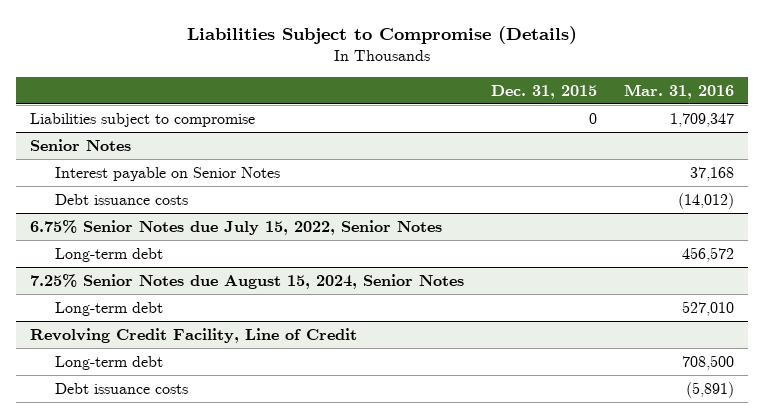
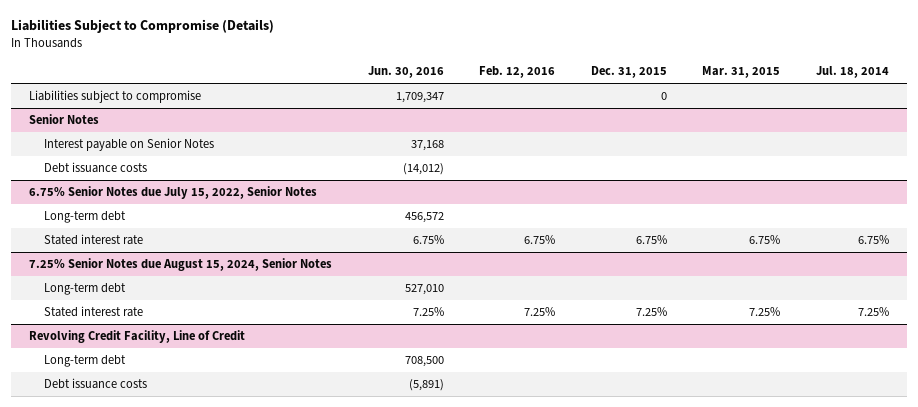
[623,83,734,99] Mar. 31, 2016 -> none
none -> [367,66,444,79] Jun. 30, 2016
none -> [479,66,556,79] Feb. 12, 2016
none -> [702,66,781,79] Mar. 31, 2015
none -> [816,66,890,79] Jul. 18, 2014
none -> [43,234,143,246] Stated interest rate
none -> [43,306,143,318] Stated interest rate

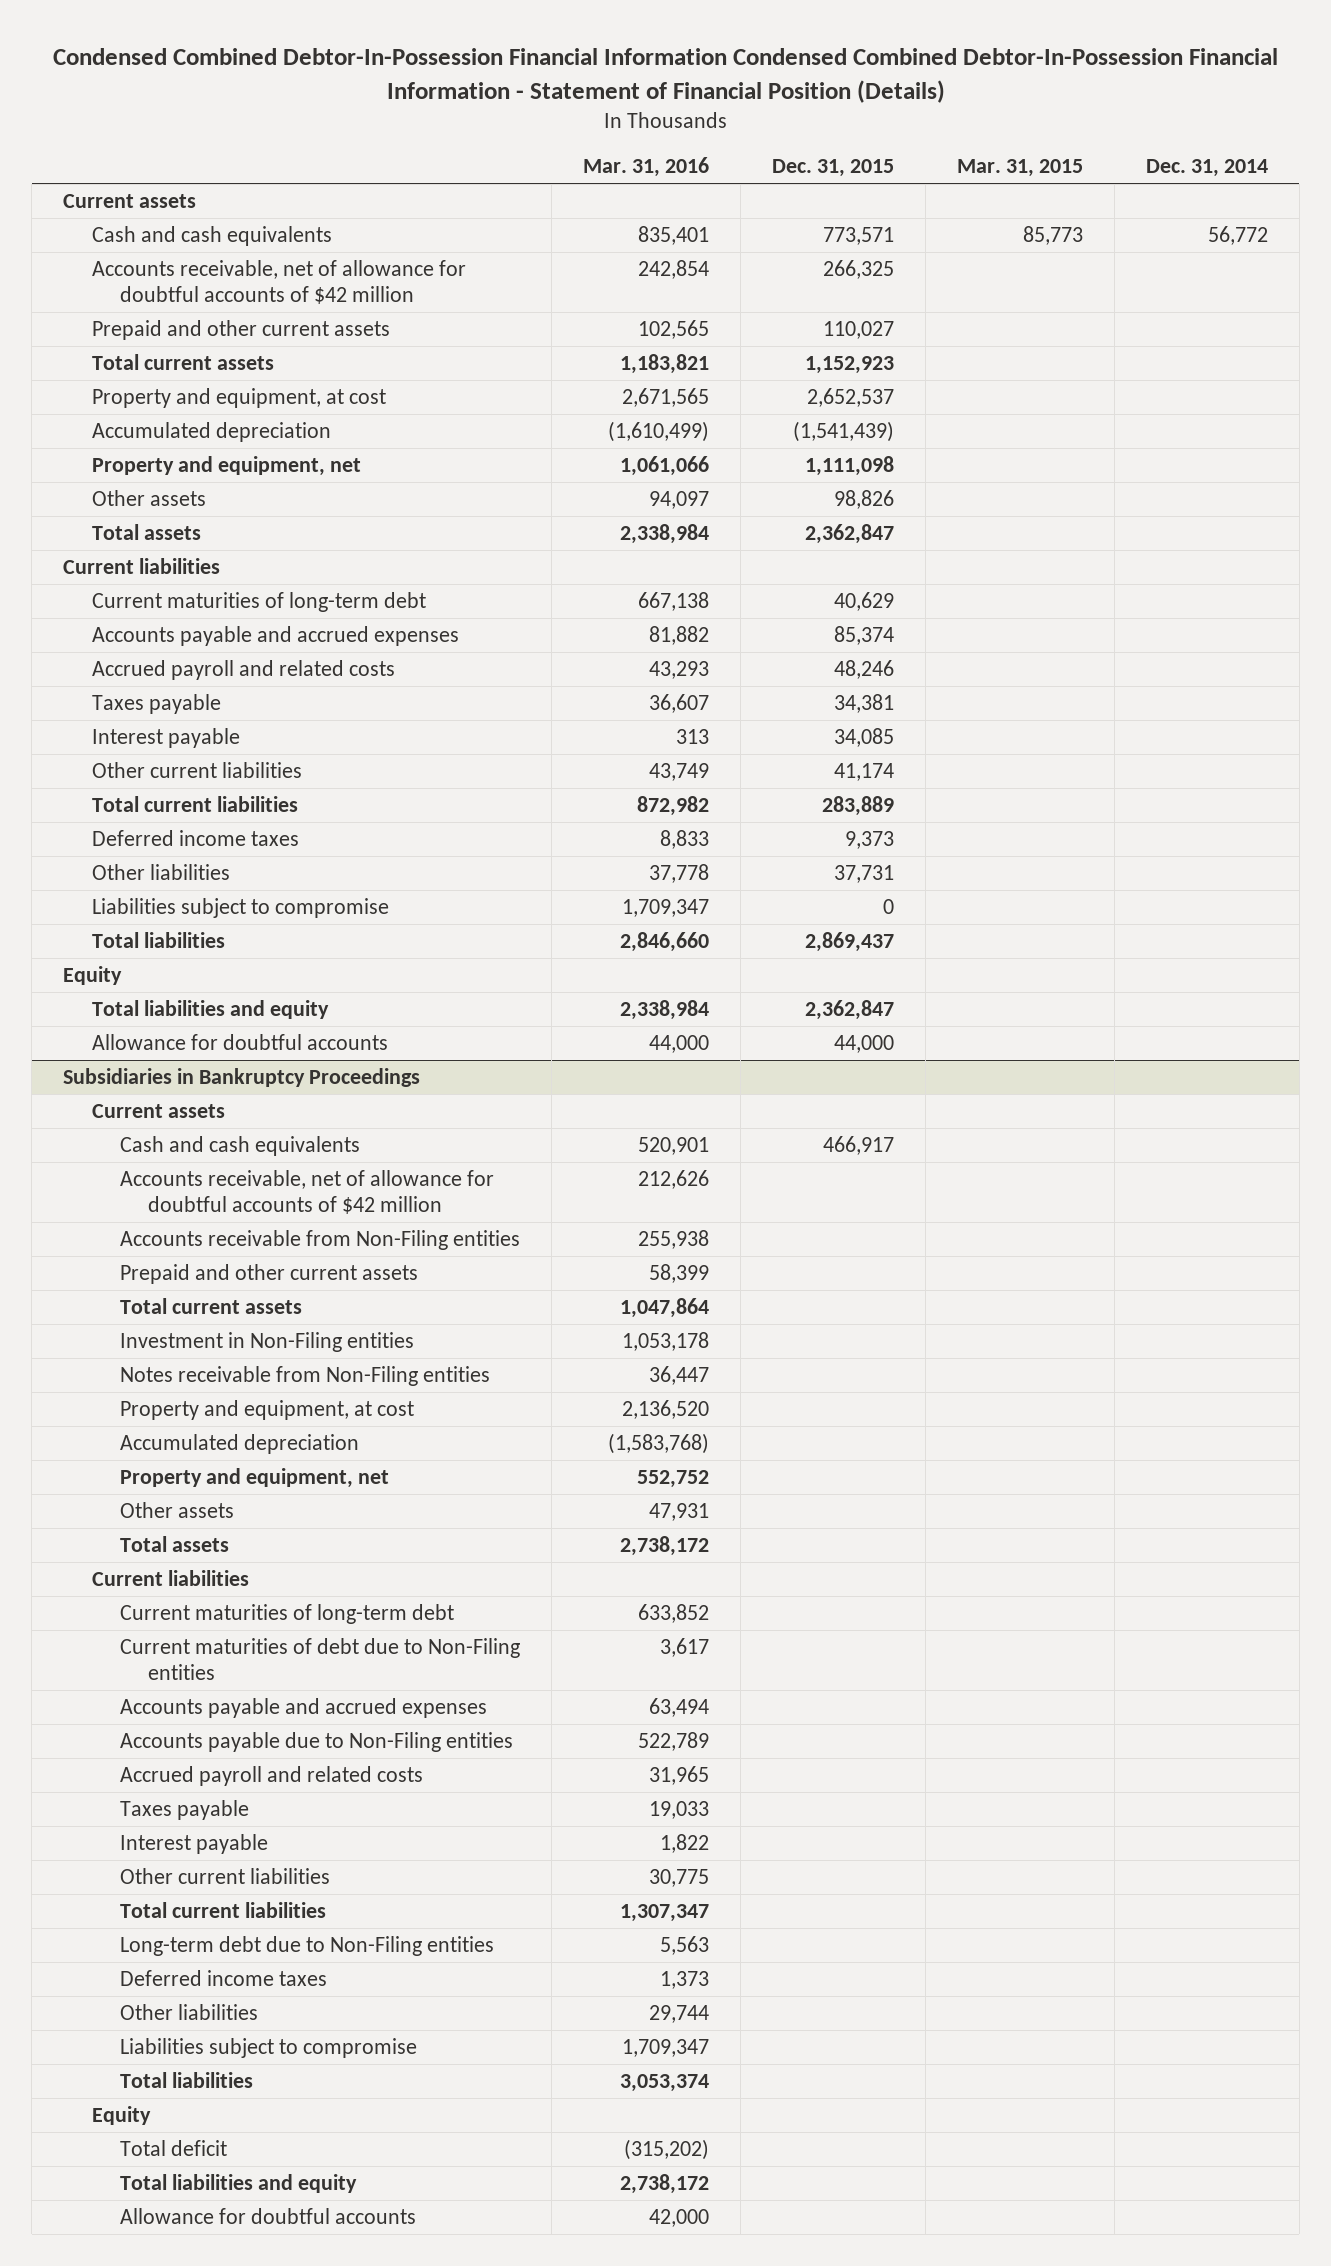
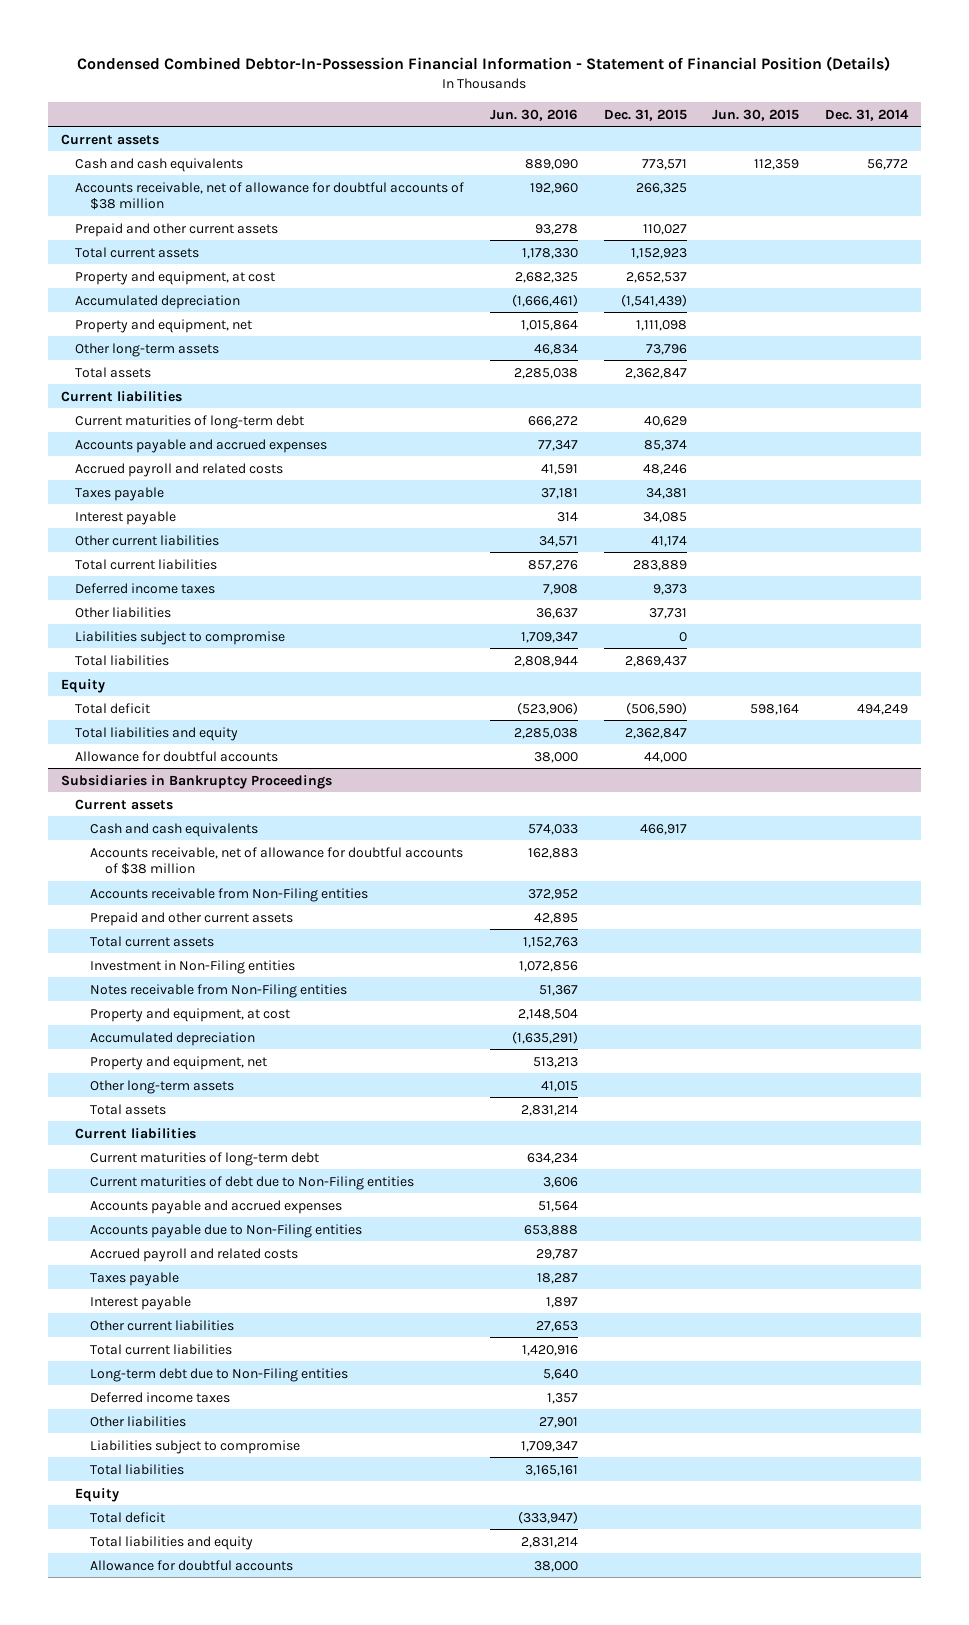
[52,48,1278,103] Condensed Combined Debtor-In-Possession Financial Information Condensed Combined Debtor-In-Possession Financial Information - Statement of Financial Position (Details) -> [77,56,891,72] Condensed Combined Debtor-In-Possession Financial Information - Statement of Financial Position (Details)
[582,157,709,178] Mar. 31, 2016 -> none
[956,159,1083,178] Mar. 31, 2015 -> none
none -> [490,108,579,121] Jun. 30, 2016
none -> [712,108,800,121] Jun. 30, 2015
[91,260,466,304] Accounts receivable, net of allowance for doubtful accounts of $42 million -> [75,181,465,210] Accounts receivable, net of allowance for doubtful accounts of $38 million
[91,490,206,507] Other assets -> [75,342,220,357] Other long-term assets
[833,490,894,510] 98,826 -> [645,343,687,355] 73,796
none -> [75,702,151,714] Total deficit
[119,1170,494,1214] Accounts receivable, net of allowance for doubtful accounts of $42 million -> [90,846,464,875] Accounts receivable, net of allowance for doubtful accounts of $38 million
[119,1502,234,1519] Other assets -> [90,1079,235,1094] Other long-term assets

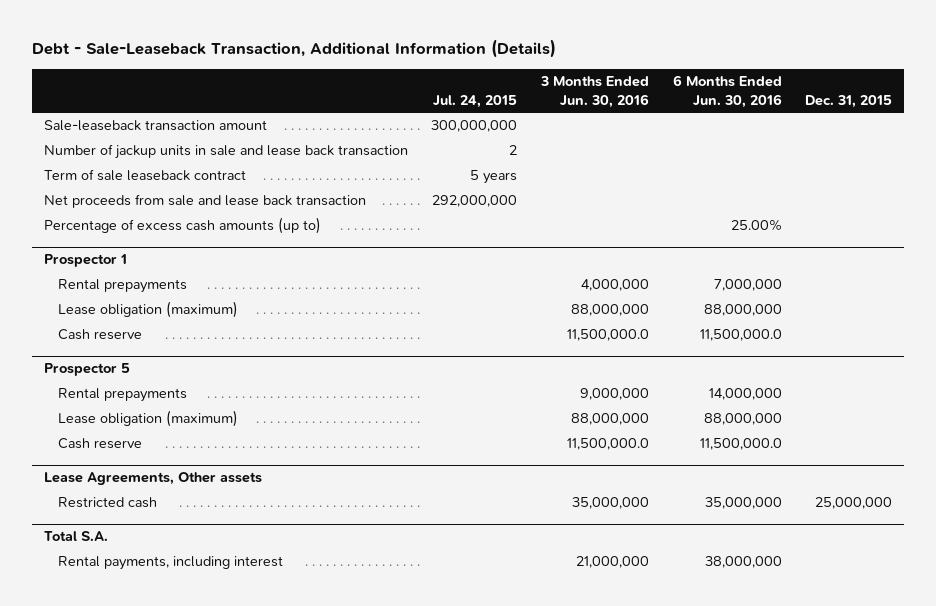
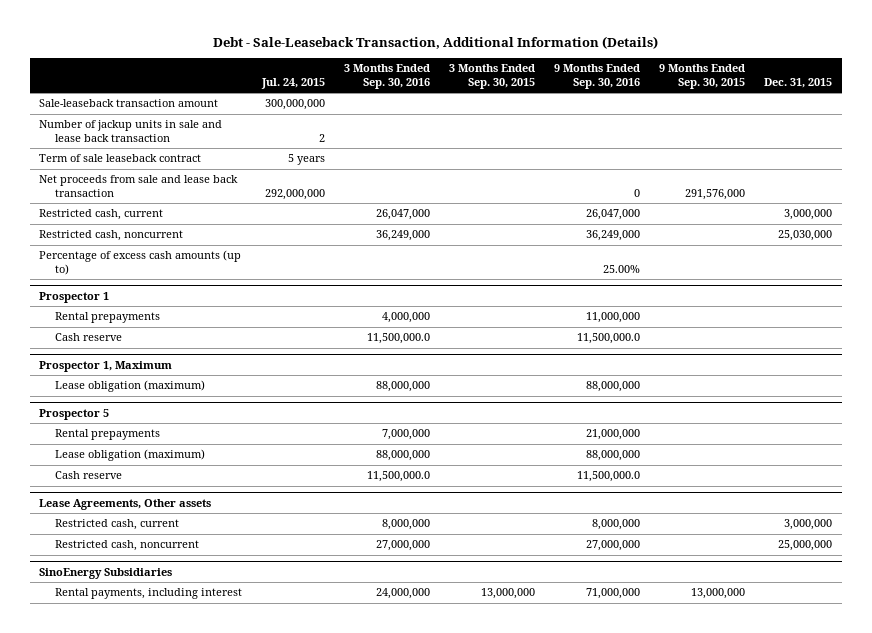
[540,76,650,108] 3 Months Ended Jun. 30, 2016 -> none
[672,75,782,108] 6 Months Ended Jun. 30, 2016 -> none
none -> [343,64,430,89] 3 Months Ended Sep. 30, 2016
none -> [448,64,535,89] 3 Months Ended Sep. 30, 2015
none -> [553,64,640,89] 9 Months Ended Sep. 30, 2016
none -> [659,64,746,89] 9 Months Ended Sep. 30, 2015
none -> [39,209,164,221] Restricted cash, current
none -> [39,230,184,242] Restricted cash, noncurrent
[58,301,239,319] Lease obligation (maximum) -> none
none -> [39,360,173,372] Prospector 1, Maximum
none -> [55,380,206,393] Lease obligation (maximum)
[43,531,108,542] Total S.A. -> none
[58,556,284,571] Rental payments, including interest -> none
none -> [55,519,180,531] Restricted cash, current
[58,497,158,509] Restricted cash -> [55,540,200,552] Restricted cash, noncurrent
none -> [39,567,173,579] SinoEnergy Subsidiaries
none -> [55,588,243,600] Rental payments, including interest

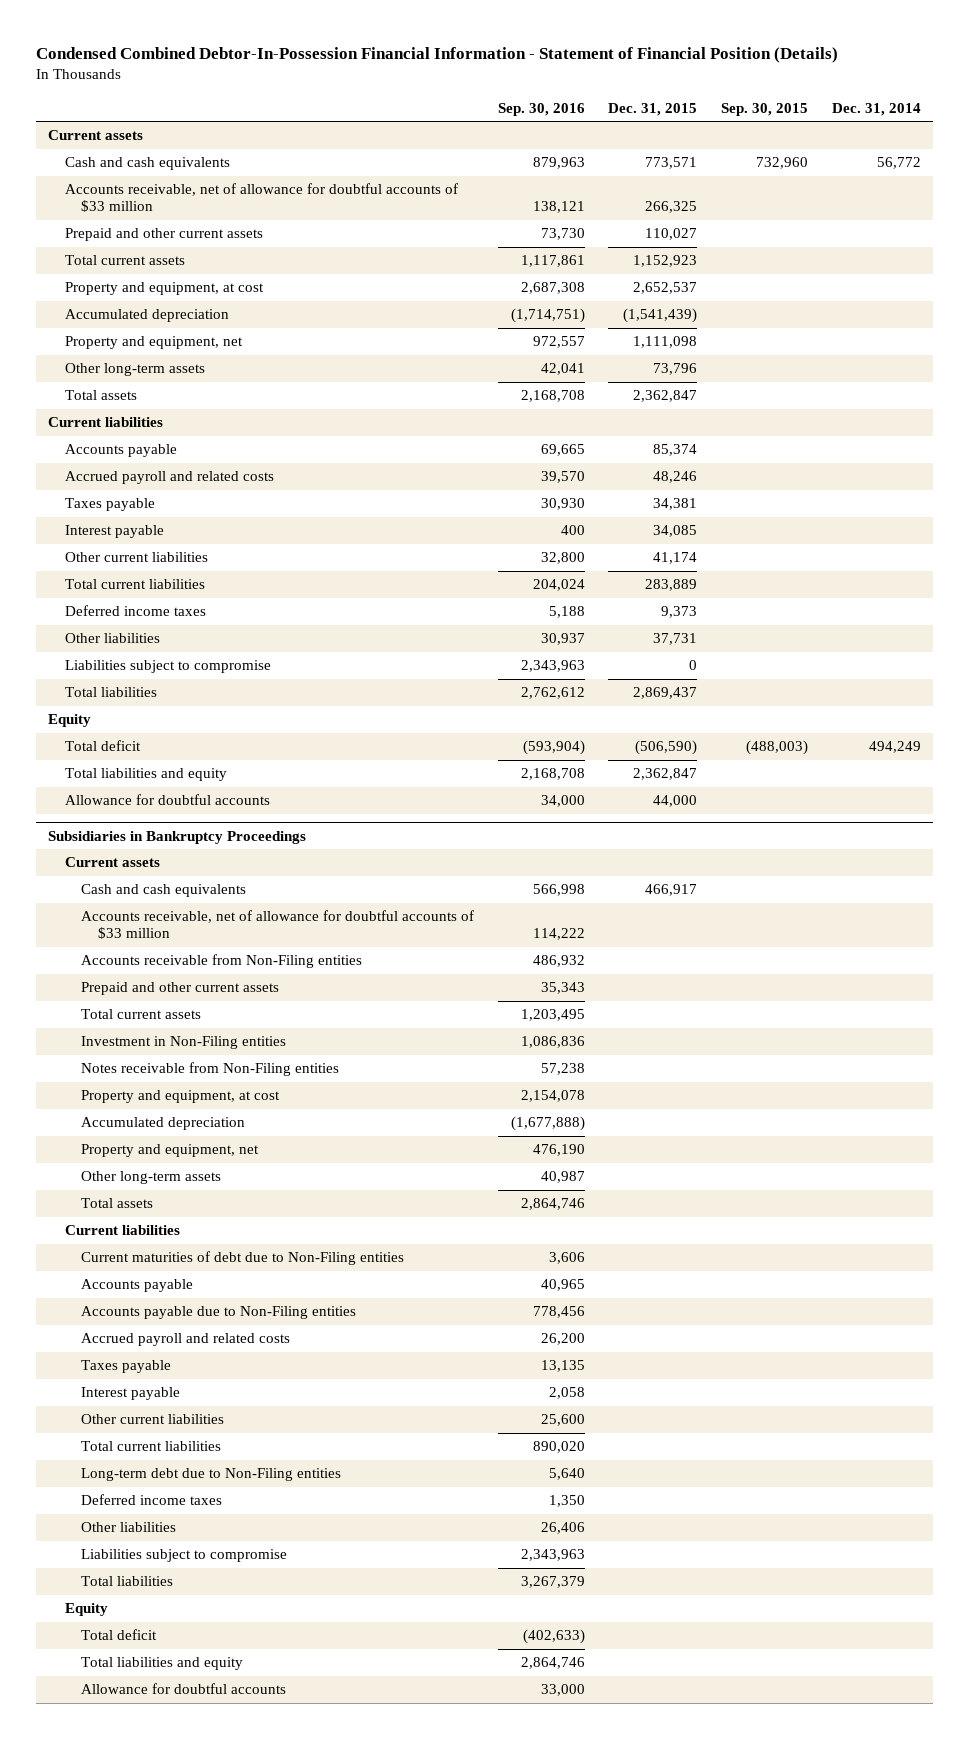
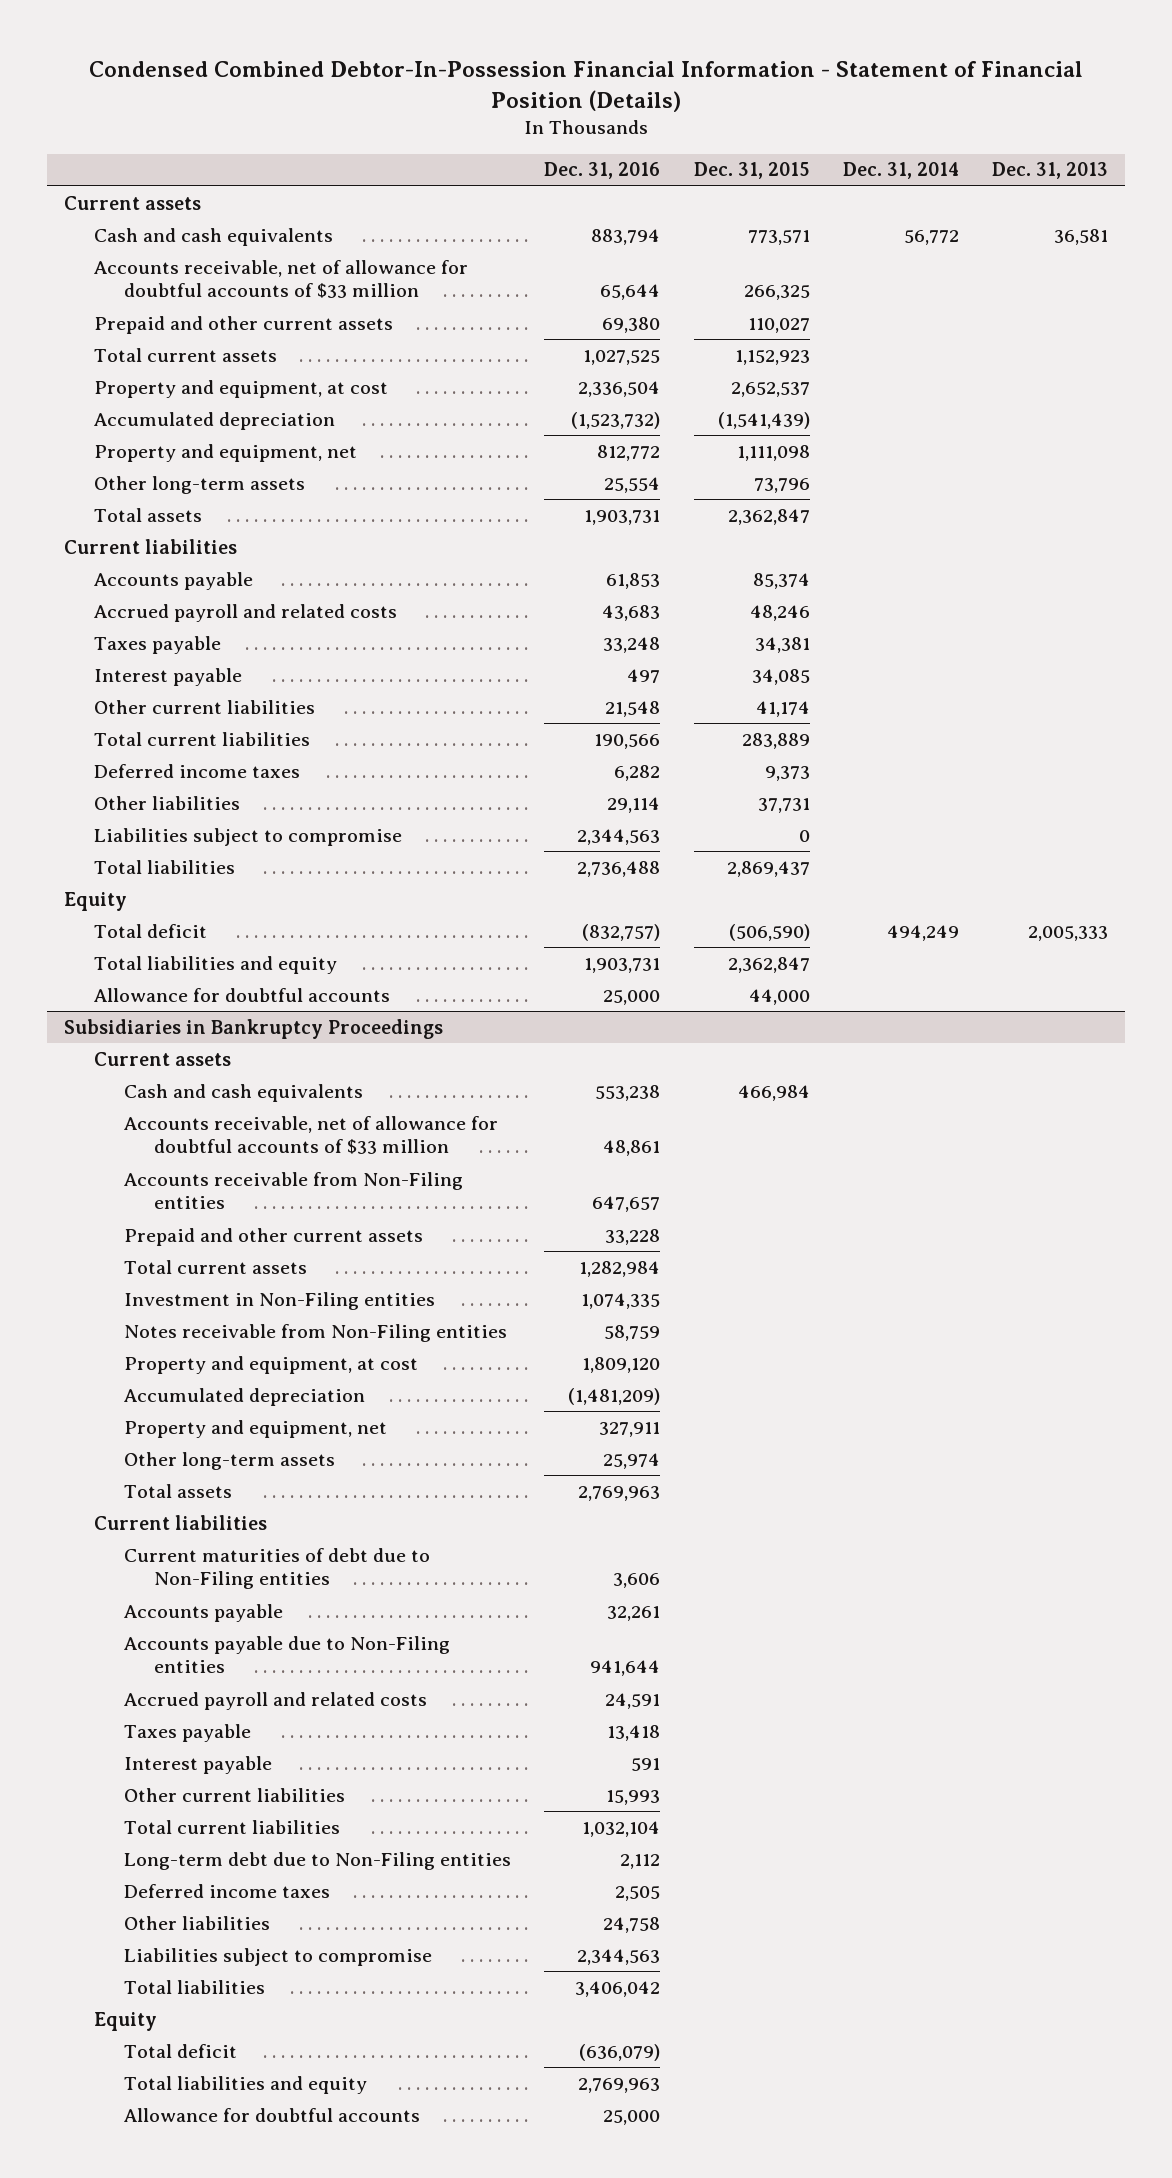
[497,102,585,116] Sep. 30, 2016 -> none
[721,102,809,116] Sep. 30, 2015 -> none
none -> [544,162,661,180] Dec. 31, 2016
none -> [992,162,1109,180] Dec. 31, 2013
[645,884,698,897] 466,917 -> [737,1084,810,1101] 466,984

